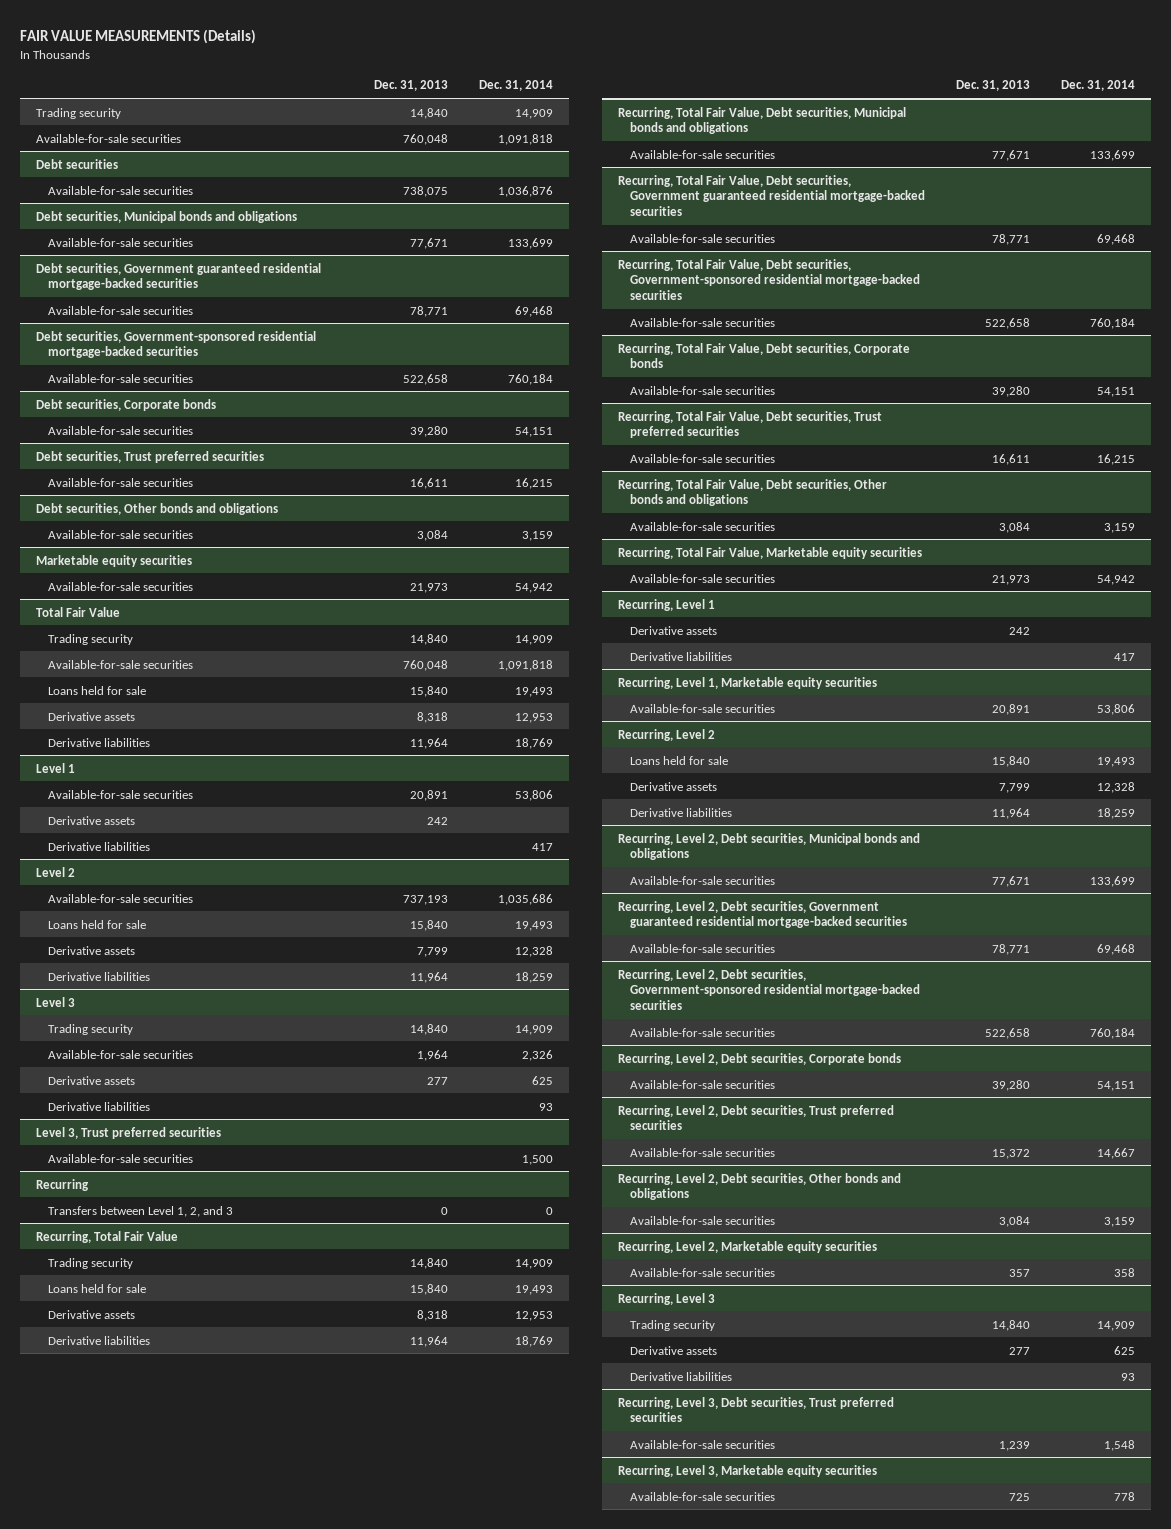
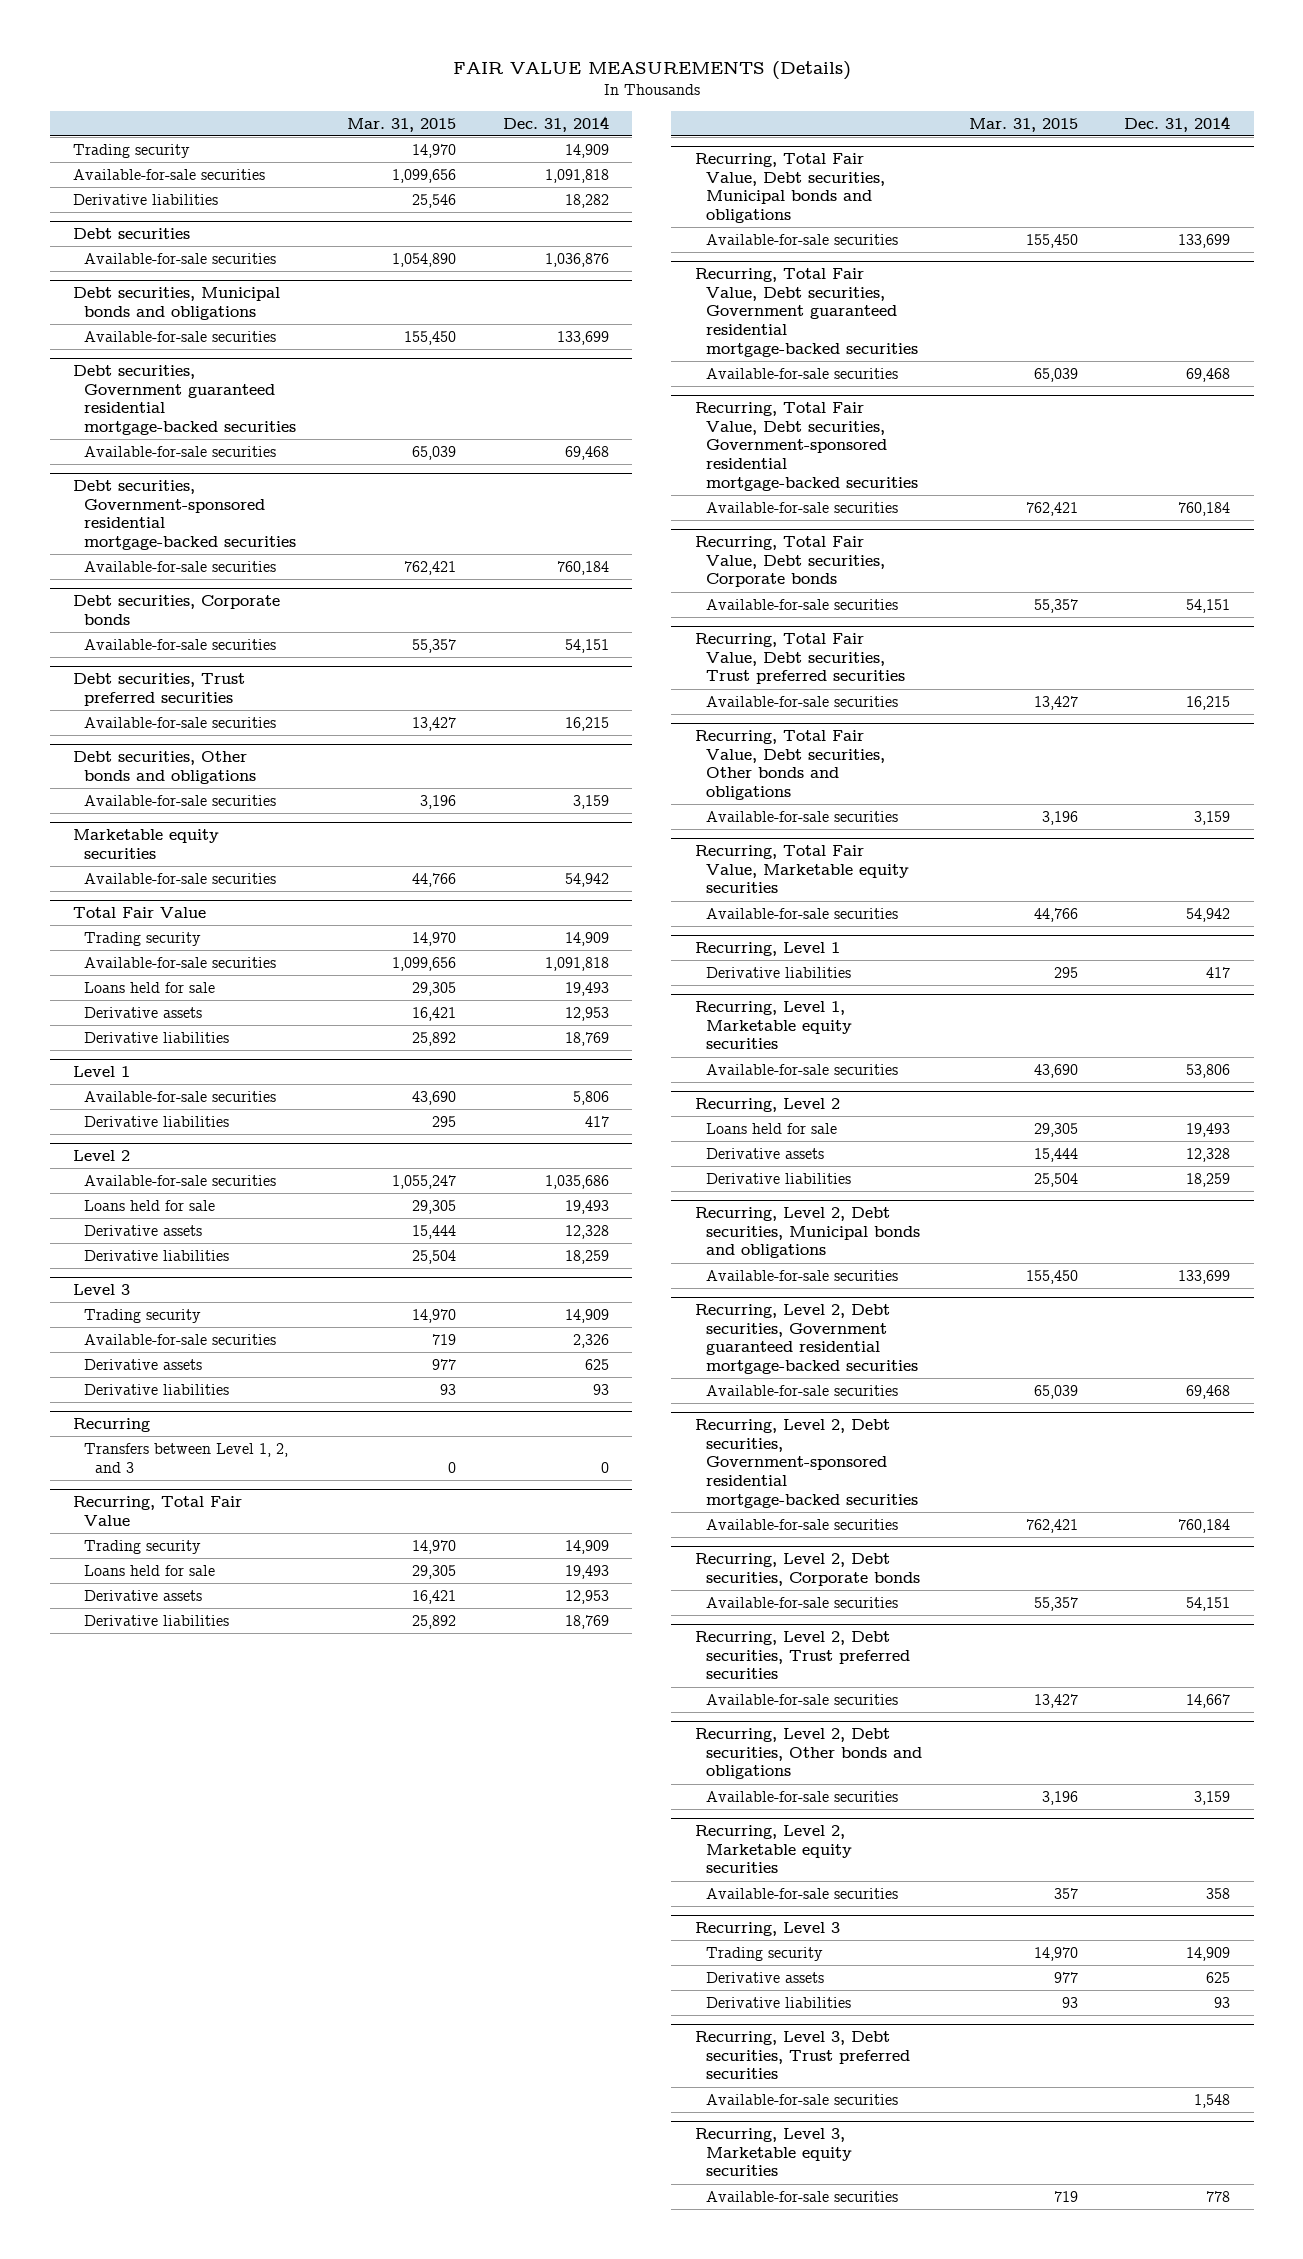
[374,80,449,92] Dec. 31, 2013 -> none
none -> [346,117,456,132] Mar. 31, 2015
none -> [72,193,218,205] Derivative liabilities
[47,815,135,825] Derivative assets -> none
[515,789,554,801] 53,806 -> [572,1090,609,1105] 5,806
[35,1126,221,1139] Level 3, Trust preferred securities -> none
[47,1153,193,1163] Available-for-sale securities -> none
[629,625,717,635] Derivative assets -> none

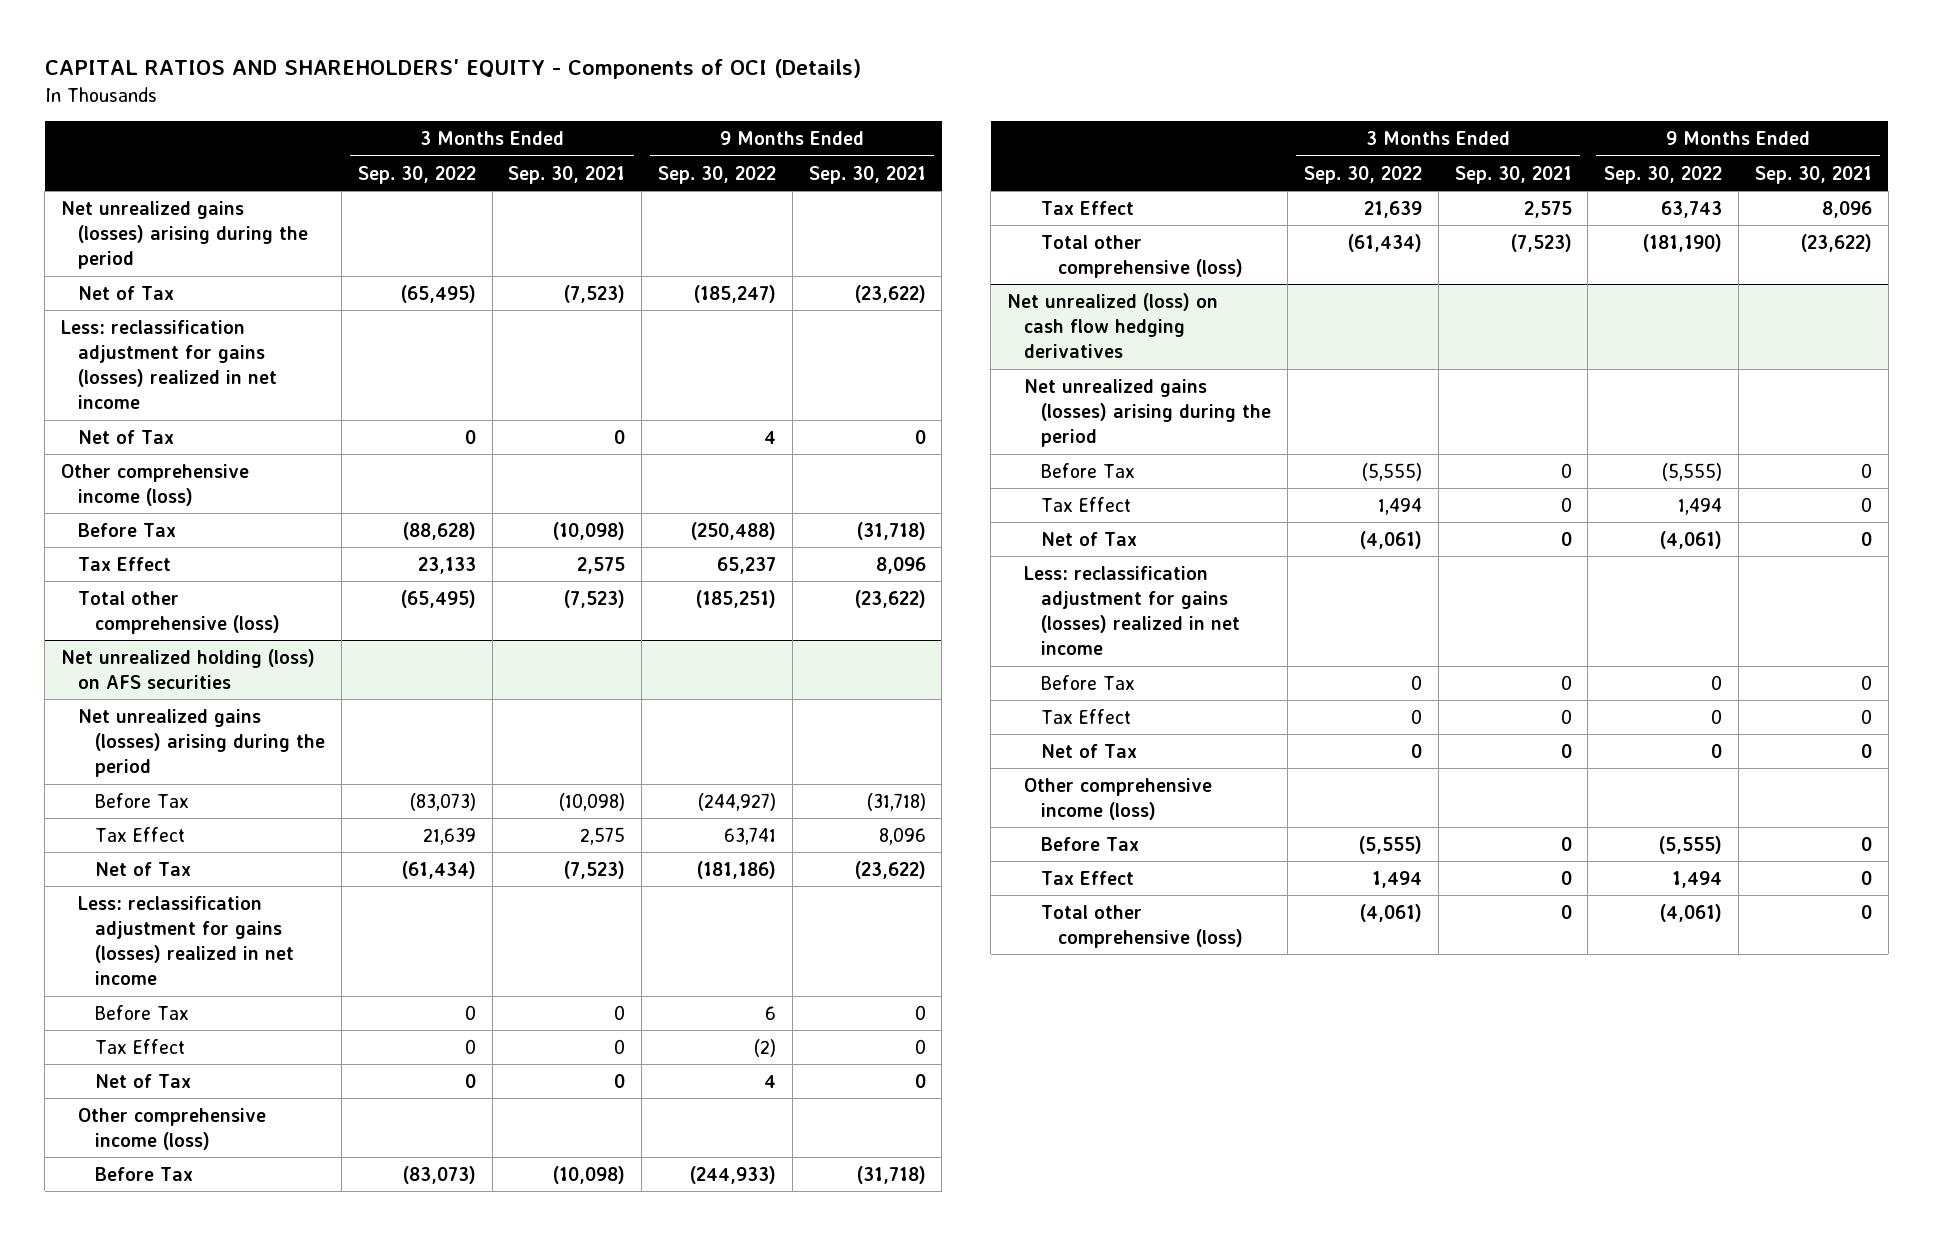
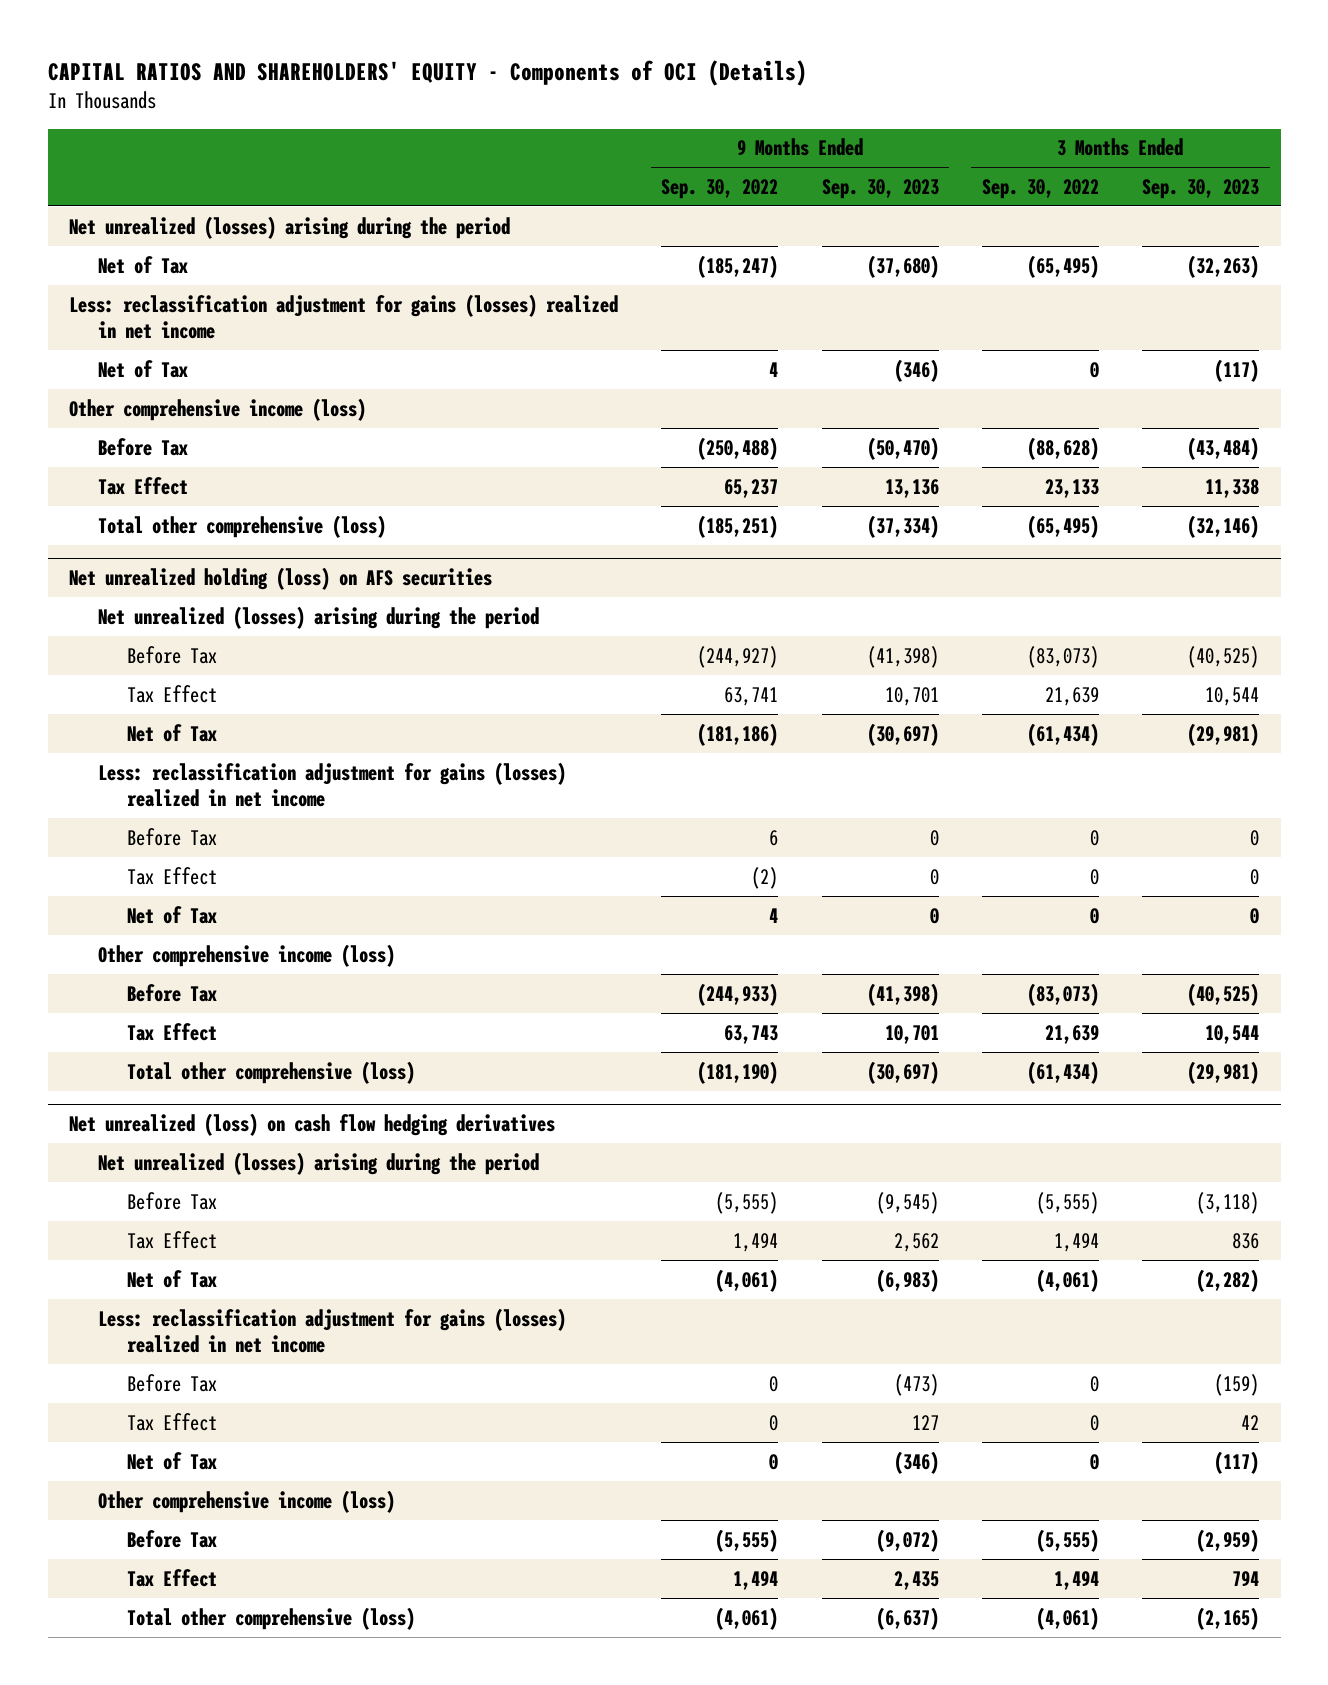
[508,165,626,184] Sep. 30, 2021 -> none
[808,165,926,184] Sep. 30, 2021 -> none
none -> [821,178,939,199] Sep. 30, 2023
none -> [1142,178,1260,199] Sep. 30, 2023
[61,200,309,270] Net unrealized gains (losses) arising during the period -> [69,215,511,239] Net unrealized (losses) arising during the period
[78,708,326,778] Net unrealized gains (losses) arising during the period -> [98,605,540,629] Net unrealized (losses) arising during the period
[1024,378,1272,448] Net unrealized gains (losses) arising during the period -> [98,1151,540,1175] Net unrealized (losses) arising during the period

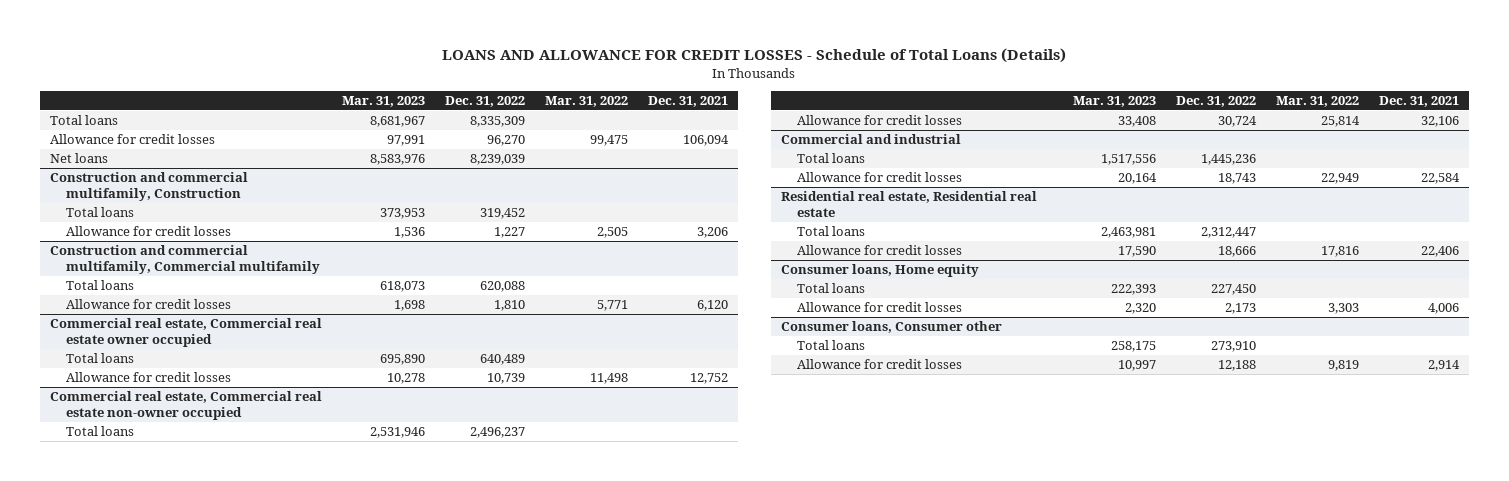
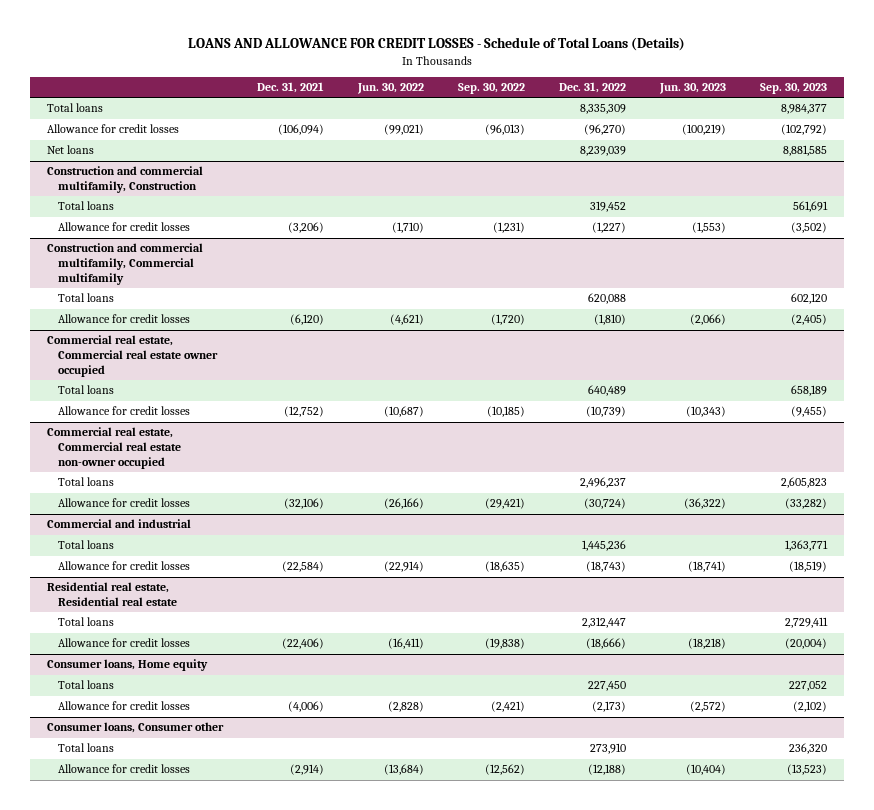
[341,96,425,108] Mar. 31, 2023 -> none
[544,96,628,108] Mar. 31, 2022 -> none
none -> [356,82,424,94] Jun. 30, 2022
none -> [458,82,526,94] Sep. 30, 2022
none -> [659,82,727,94] Jun. 30, 2023
none -> [760,82,828,94] Sep. 30, 2023
[486,135,525,147] 96,270 -> [584,124,627,136] (96,270)
[682,135,729,147] 106,094 -> [277,124,324,136] (106,094)
[493,227,525,239] 1,227 -> [592,222,627,234] (1,227)
[696,227,728,239] 3,206 -> [287,222,324,234] (3,206)
[493,300,525,312] 1,810 -> [594,314,627,326] (1,810)
[696,300,728,312] 6,120 -> [289,314,324,326] (6,120)
[486,373,525,385] 10,739 -> [586,406,627,418] (10,739)
[689,373,728,385] 12,752 -> [283,406,324,418] (12,752)
[1217,116,1257,128] 30,724 -> [584,498,627,510] (30,724)
[1421,116,1460,128] 32,106 -> [283,498,324,510] (32,106)
[1217,173,1256,185] 18,743 -> [586,561,627,573] (18,743)
[1421,173,1461,185] 22,584 -> [281,561,324,573] (22,584)
[1217,246,1256,258] 18,666 -> [586,638,627,650] (18,666)
[1421,246,1460,258] 22,406 -> [281,638,324,650] (22,406)
[1224,303,1256,315] 2,173 -> [592,701,627,713] (2,173)
[1428,303,1460,315] 4,006 -> [287,701,324,713] (4,006)
[1217,360,1256,372] 12,188 -> [588,764,627,776] (12,188)
[1428,360,1461,372] 2,914 -> [289,764,324,776] (2,914)

